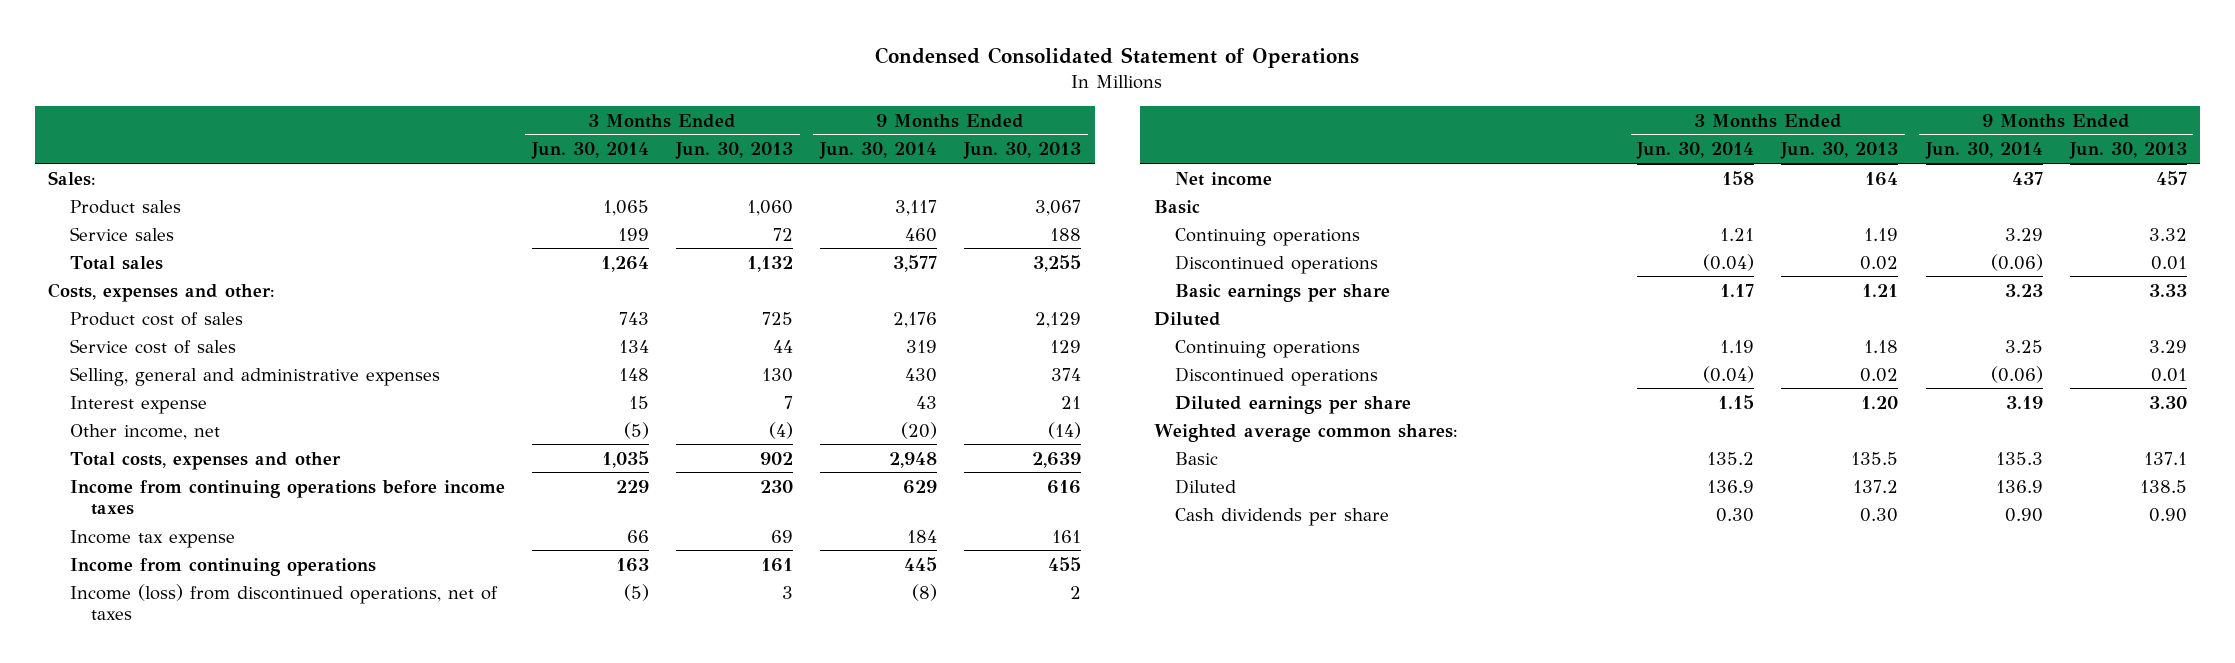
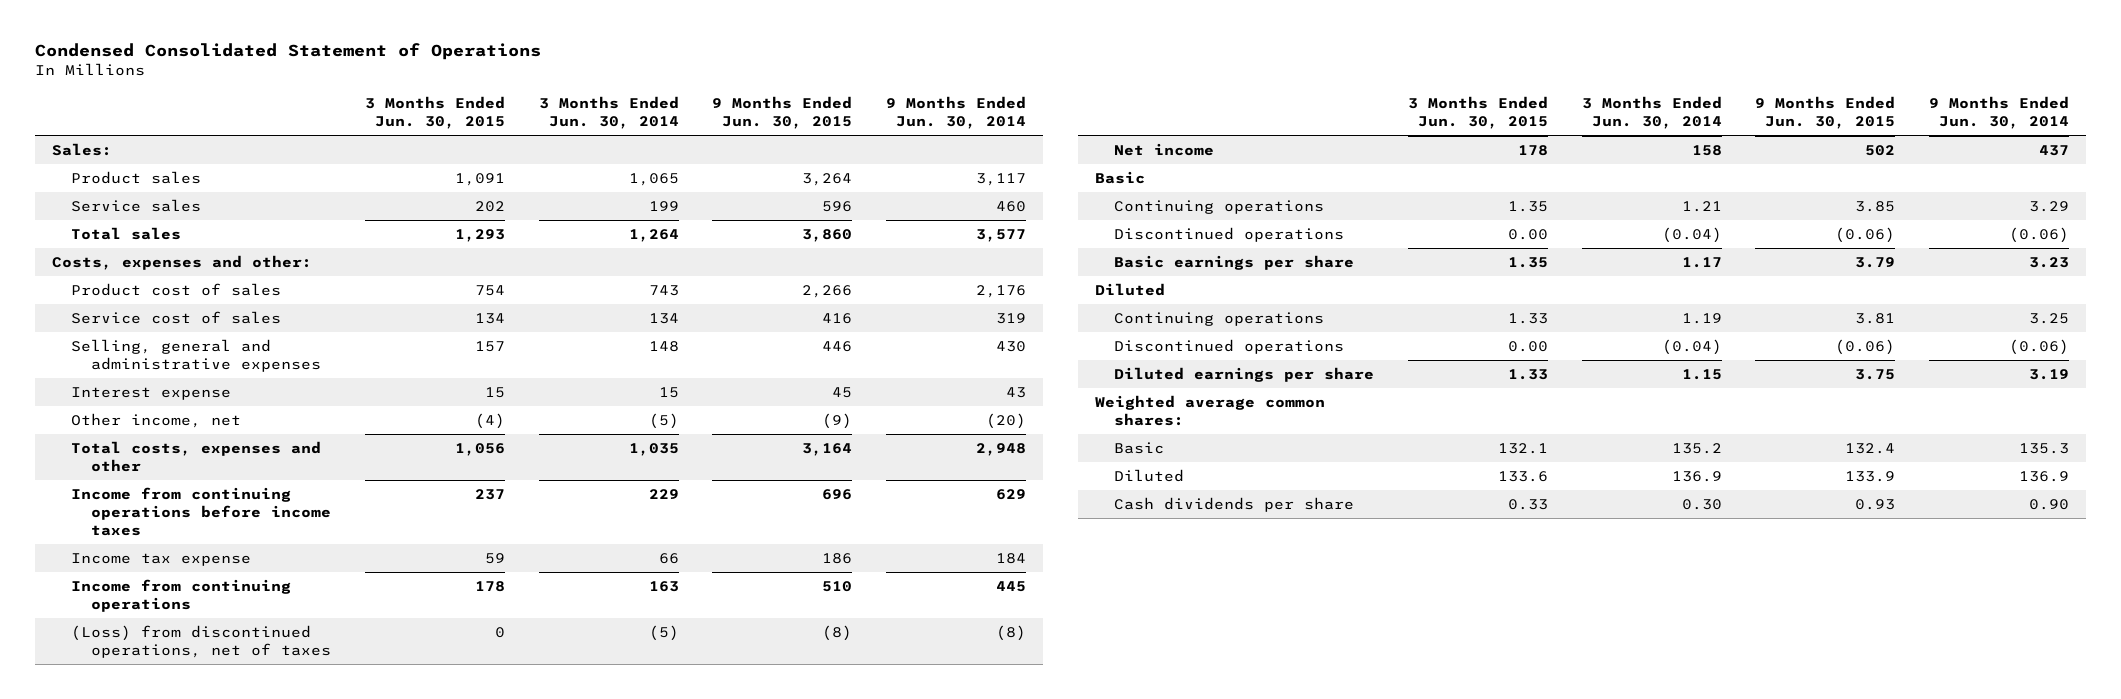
[674,142,793,160] Jun. 30, 2013 -> none
[963,142,1082,160] Jun. 30, 2013 -> none
none -> [364,96,505,129] 3 Months Ended Jun. 30, 2015
none -> [712,96,853,129] 9 Months Ended Jun. 30, 2015
[69,583,498,621] Income (loss) from discontinued operations, net of taxes -> [71,625,331,658] (Loss) from discontinued operations, net of taxes

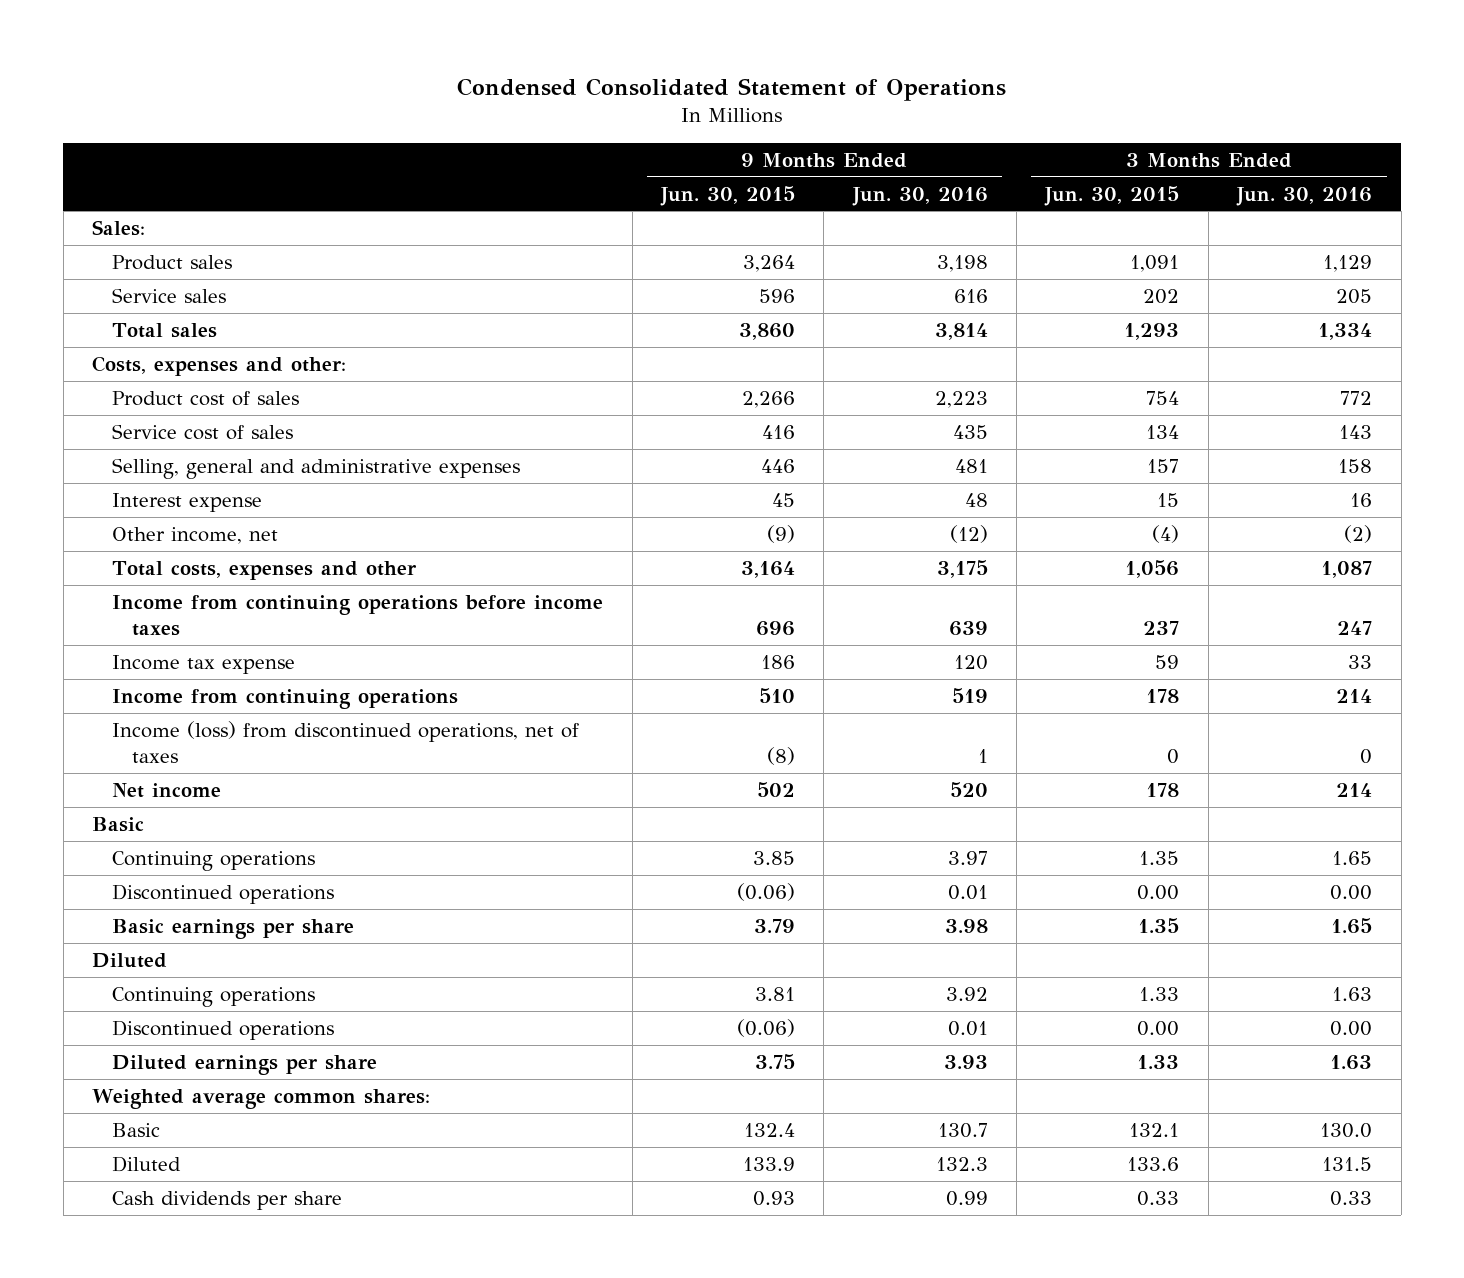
[538,96,679,129] 3 Months Ended Jun. 30, 2014 -> none
[886,96,1027,129] 9 Months Ended Jun. 30, 2014 -> none
none -> [851,186,988,206] Jun. 30, 2016
none -> [1236,186,1373,206] Jun. 30, 2016
[71,625,331,658] (Loss) from discontinued operations, net of taxes -> [112,720,580,763] Income (loss) from discontinued operations, net of taxes

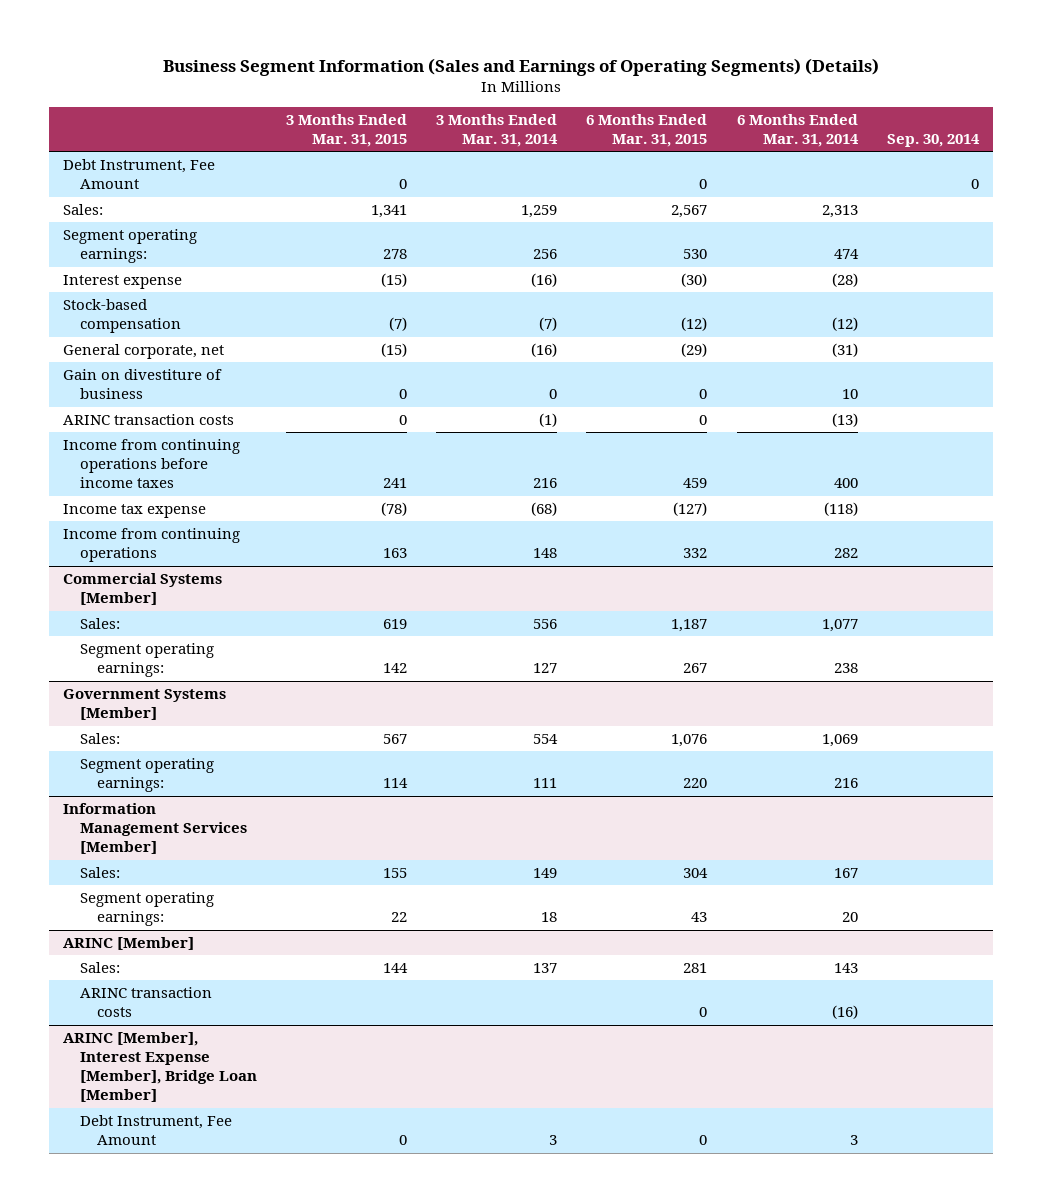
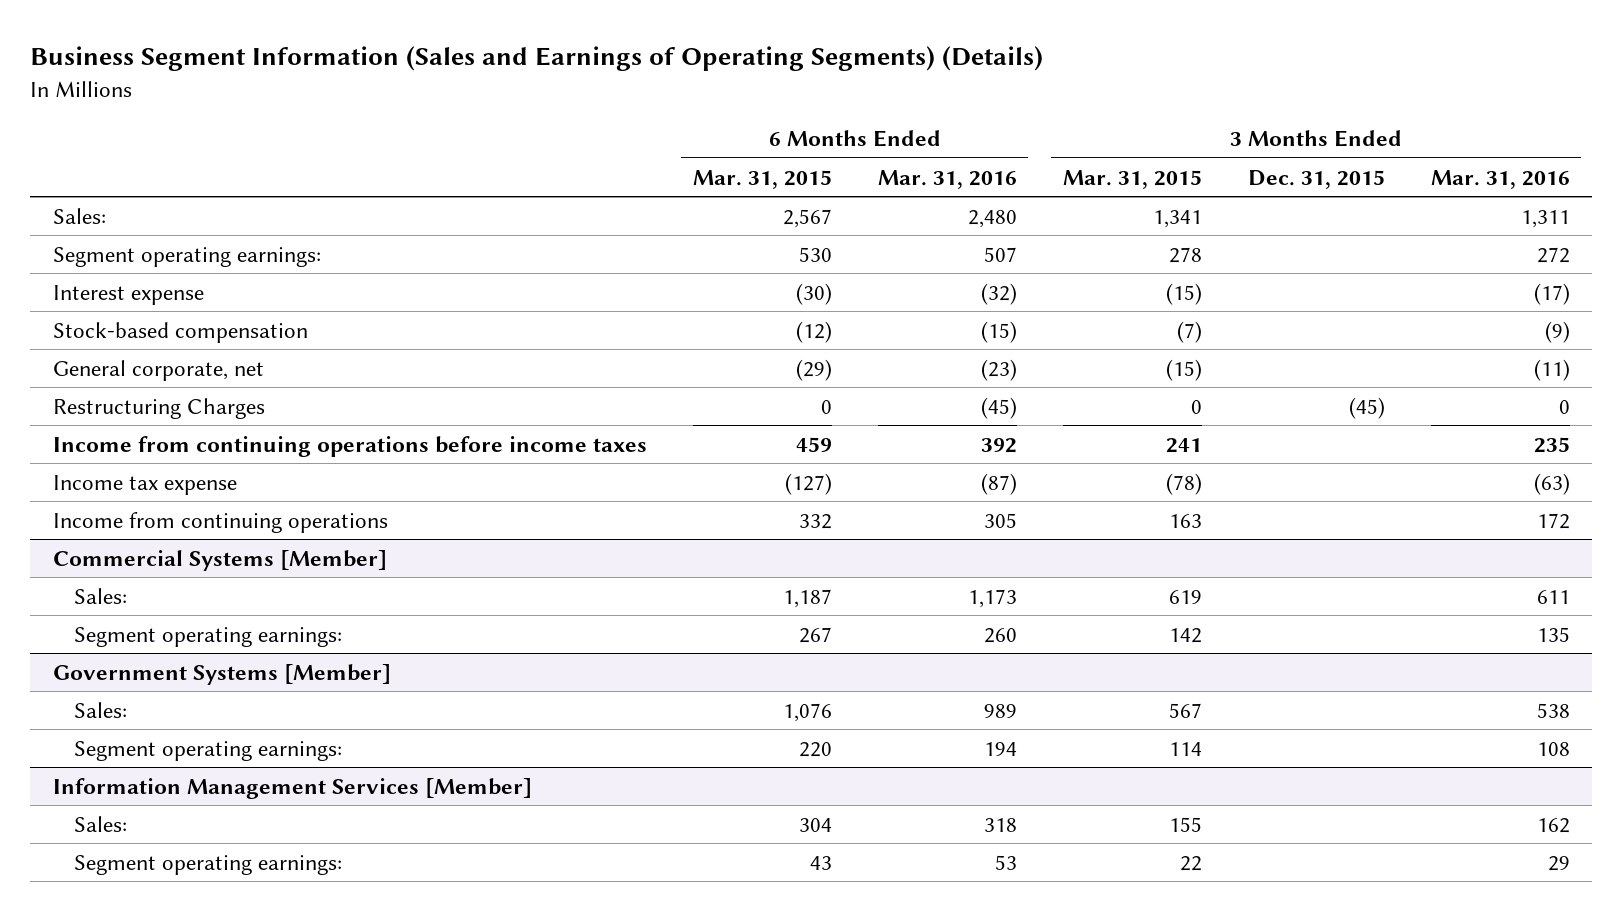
[436,114,559,148] 3 Months Ended Mar. 31, 2014 -> none
[736,114,859,148] 6 Months Ended Mar. 31, 2014 -> none
[886,134,980,148] Sep. 30, 2014 -> none
none -> [877,169,1017,189] Mar. 31, 2016
none -> [1247,169,1385,189] Dec. 31, 2015
none -> [1430,169,1570,189] Mar. 31, 2016
[63,159,216,190] Debt Instrument, Fee Amount -> none
[63,369,223,400] Gain on divestiture of business -> none
[63,414,235,426] ARINC transaction costs -> none
none -> [52,397,265,419] Restructuring Charges
[63,937,195,951] ARINC [Member] -> none
[79,962,120,974] Sales: -> none
[79,987,212,1018] ARINC transaction costs -> none
[63,1032,257,1103] ARINC [Member], Interest Expense [Member], Bridge Loan [Member] -> none
[79,1115,232,1146] Debt Instrument, Fee Amount -> none

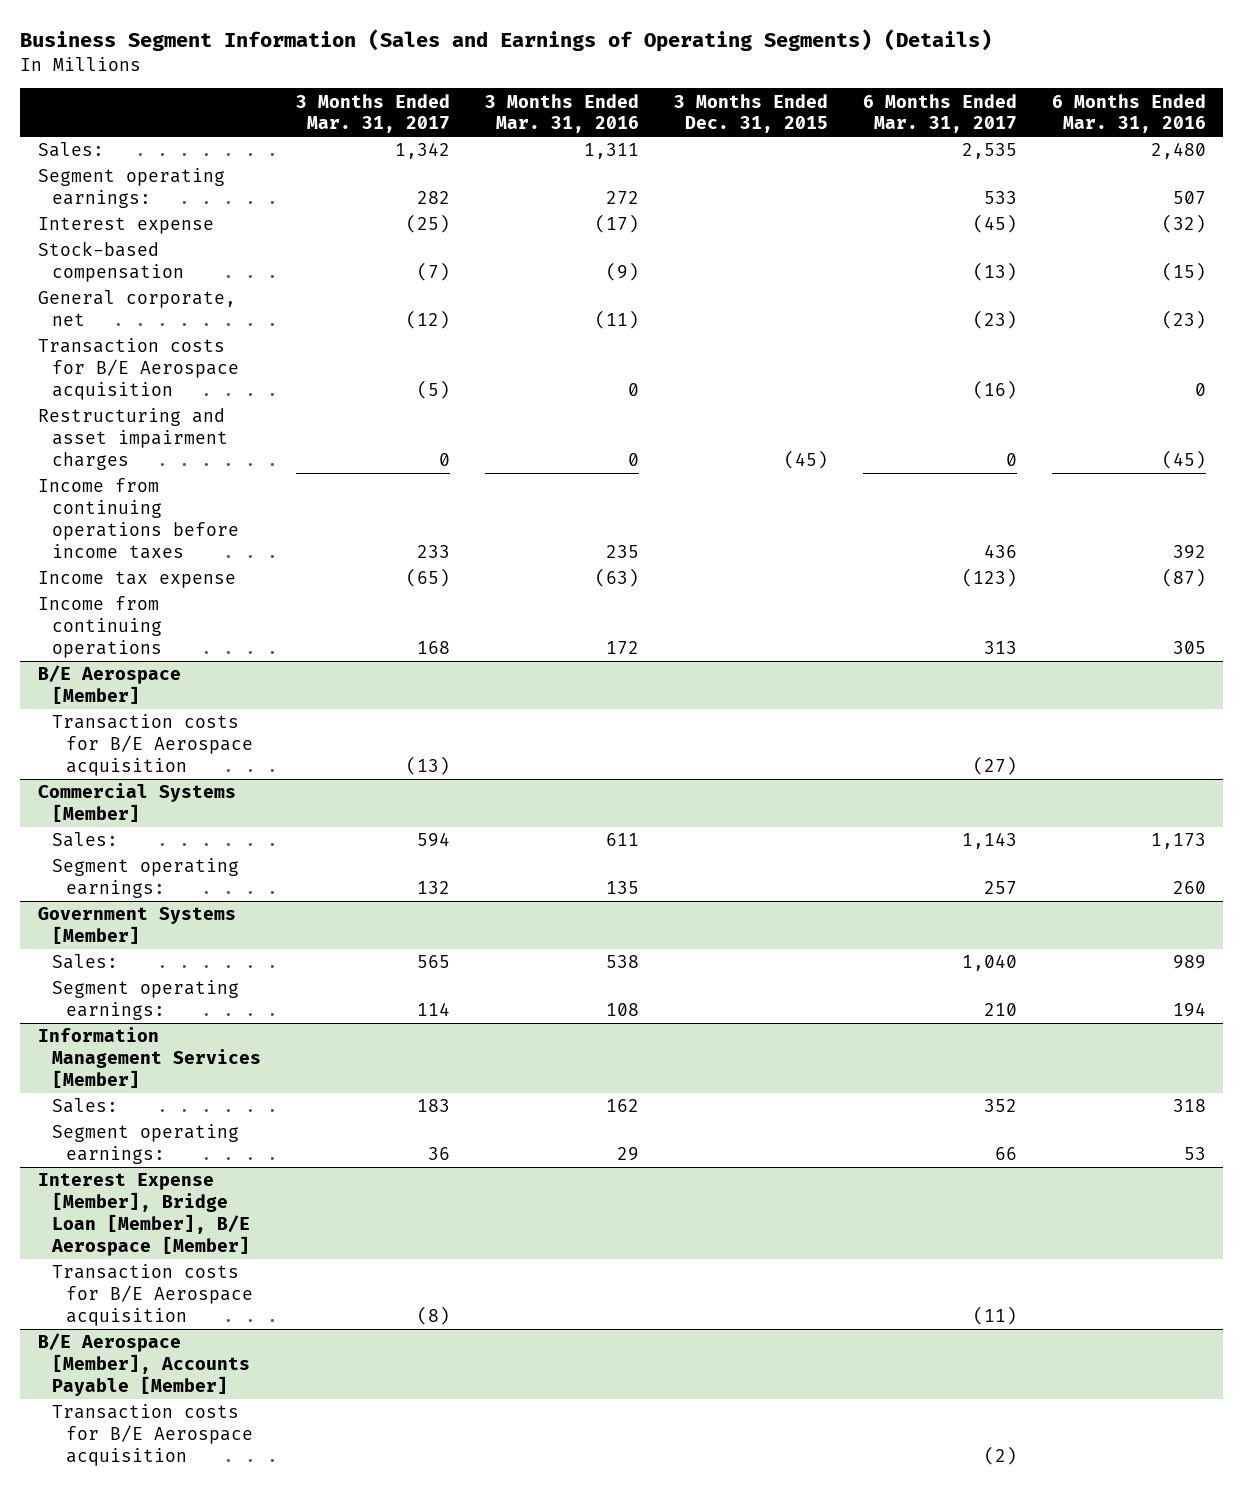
[692,169,832,189] Mar. 31, 2015 -> none
[1062,169,1202,189] Mar. 31, 2015 -> none
none -> [295,93,450,134] 3 Months Ended Mar. 31, 2017
none -> [862,93,1017,134] 6 Months Ended Mar. 31, 2017
none -> [37,338,239,400] Transaction costs for B/E Aerospace acquisition
[52,397,265,419] Restructuring Charges -> [37,408,228,470] Restructuring and asset impairment charges
none -> [37,665,181,704] B/E Aerospace [Member]
none -> [51,714,254,776] Transaction costs for B/E Aerospace acquisition
none -> [37,1173,250,1256] Interest Expense [Member], Bridge Loan [Member], B/E Aerospace [Member]
none -> [51,1264,254,1326] Transaction costs for B/E Aerospace acquisition
none -> [37,1333,250,1396] B/E Aerospace [Member], Accounts Payable [Member]
none -> [51,1404,254,1466] Transaction costs for B/E Aerospace acquisition

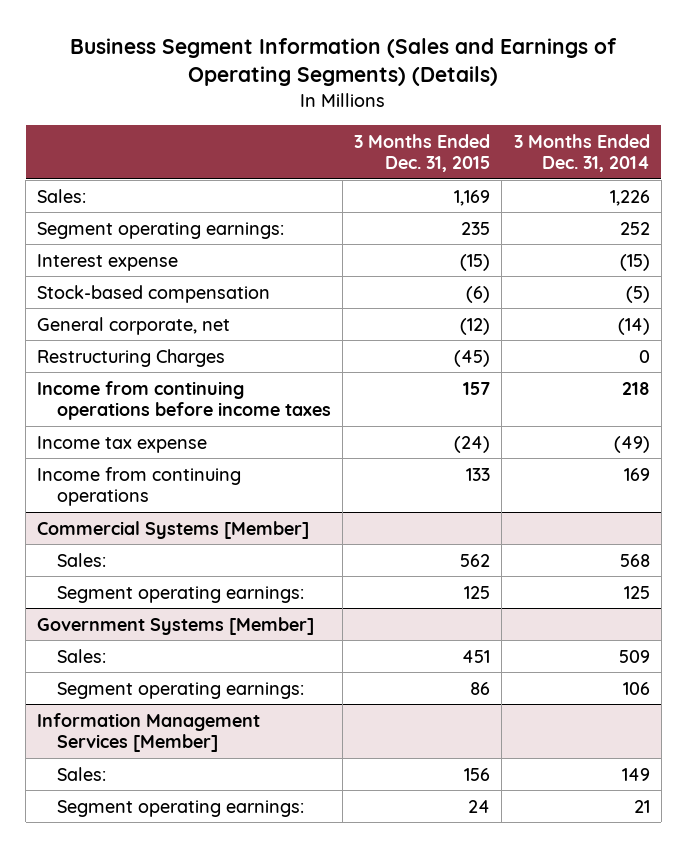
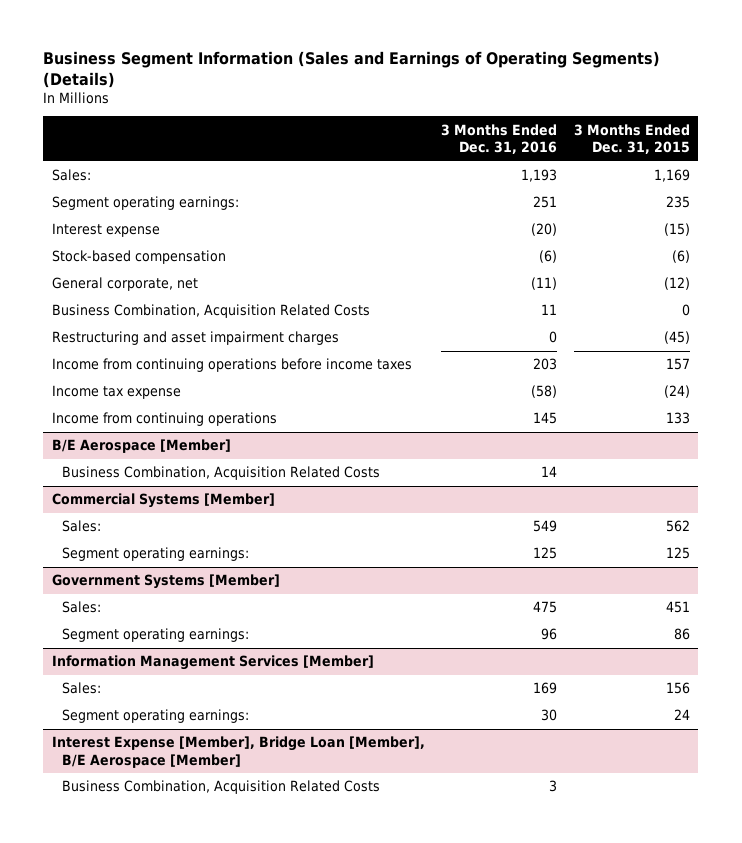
[513,133,650,172] 3 Months Ended Dec. 31, 2014 -> none
none -> [441,123,558,155] 3 Months Ended Dec. 31, 2016
none -> [51,304,370,319] Business Combination, Acquisition Related Costs
[37,348,226,367] Restructuring Charges -> [51,331,339,346] Restructuring and asset impairment charges
none -> [51,439,231,454] B/E Aerospace [Member]
none -> [62,466,381,481] Business Combination, Acquisition Related Costs
none -> [51,736,425,768] Interest Expense [Member], Bridge Loan [Member], B/E Aerospace [Member]
none -> [62,780,381,795] Business Combination, Acquisition Related Costs

